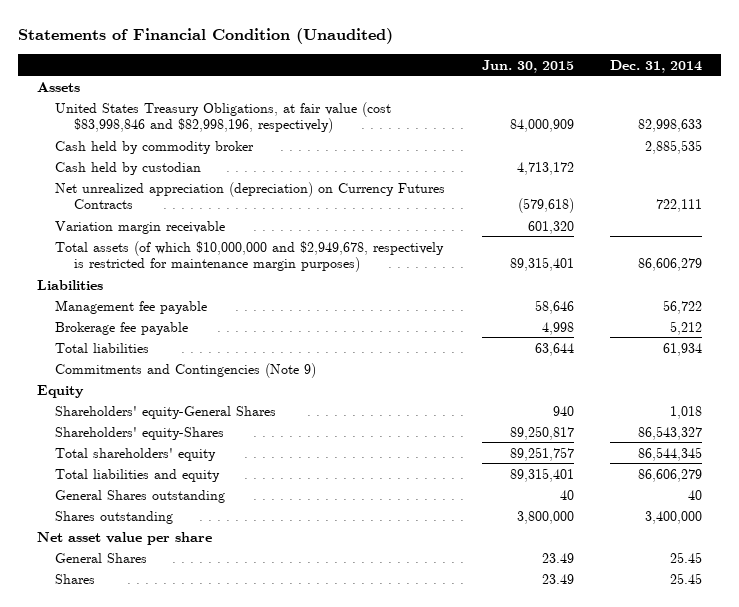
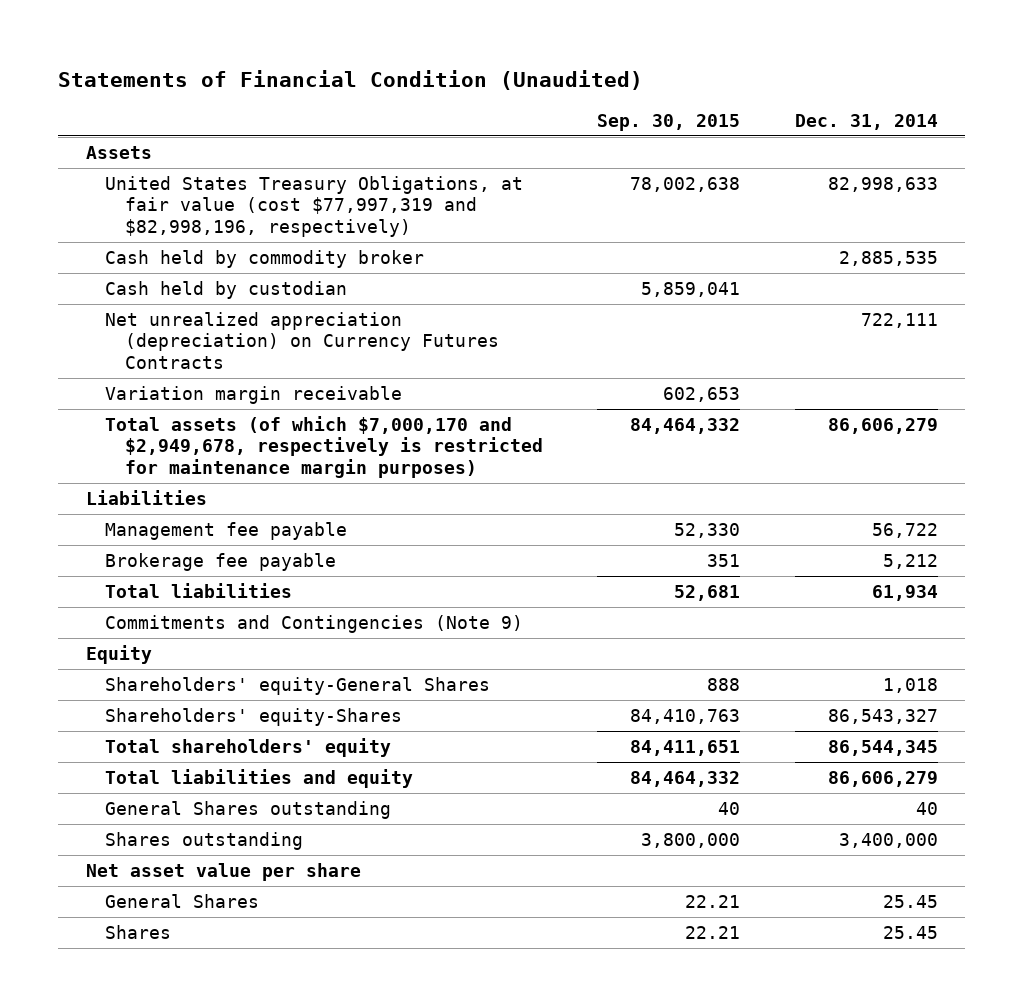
[481,59,574,73] Jun. 30, 2015 -> none
none -> [597,114,741,132] Sep. 30, 2015
[55,101,392,133] United States Treasury Obligations, at fair value (cost $83,998,846 and $82,998,196, respectively) -> [105,176,524,237] United States Treasury Obligations, at fair value (cost $77,997,319 and $82,998,196, respectively)
[55,240,445,272] Total assets (of which $10,000,000 and $2,949,678, respectively is restricted for maintenance margin purposes) -> [105,416,543,478] Total assets (of which $7,000,170 and $2,949,678, respectively is restricted for maintenance margin purposes)

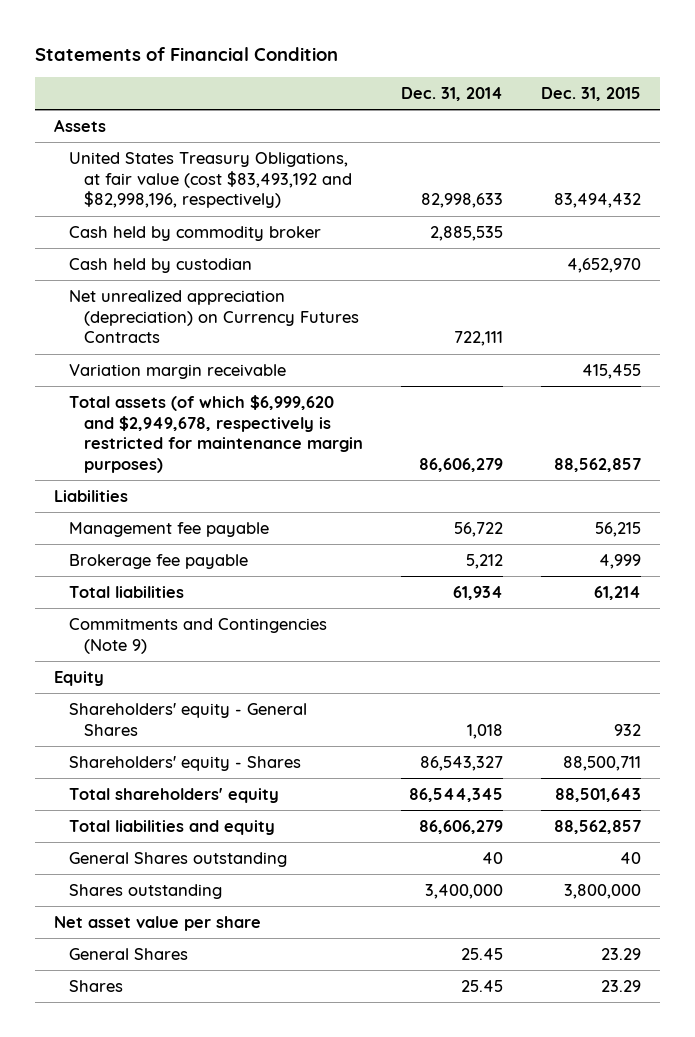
[58,69,644,90] Statements of Financial Condition (Unaudited) -> [35,46,339,61] Statements of Financial Condition
[597,114,741,132] Sep. 30, 2015 -> none
none -> [541,86,642,101] Dec. 31, 2015
[105,176,524,237] United States Treasury Obligations, at fair value (cost $77,997,319 and $82,998,196, respectively) -> [69,151,353,209] United States Treasury Obligations, at fair value (cost $83,493,192 and $82,998,196, respectively)
[105,416,543,478] Total assets (of which $7,000,170 and $2,949,678, respectively is restricted for maintenance margin purposes) -> [69,394,364,473] Total assets (of which $6,999,620 and $2,949,678, respectively is restricted for maintenance margin purposes)
[105,677,491,696] Shareholders' equity-General Shares -> [69,702,308,736] Shareholders' equity - General Shares
[105,708,403,727] Shareholders' equity-Shares -> [69,755,302,771] Shareholders' equity - Shares

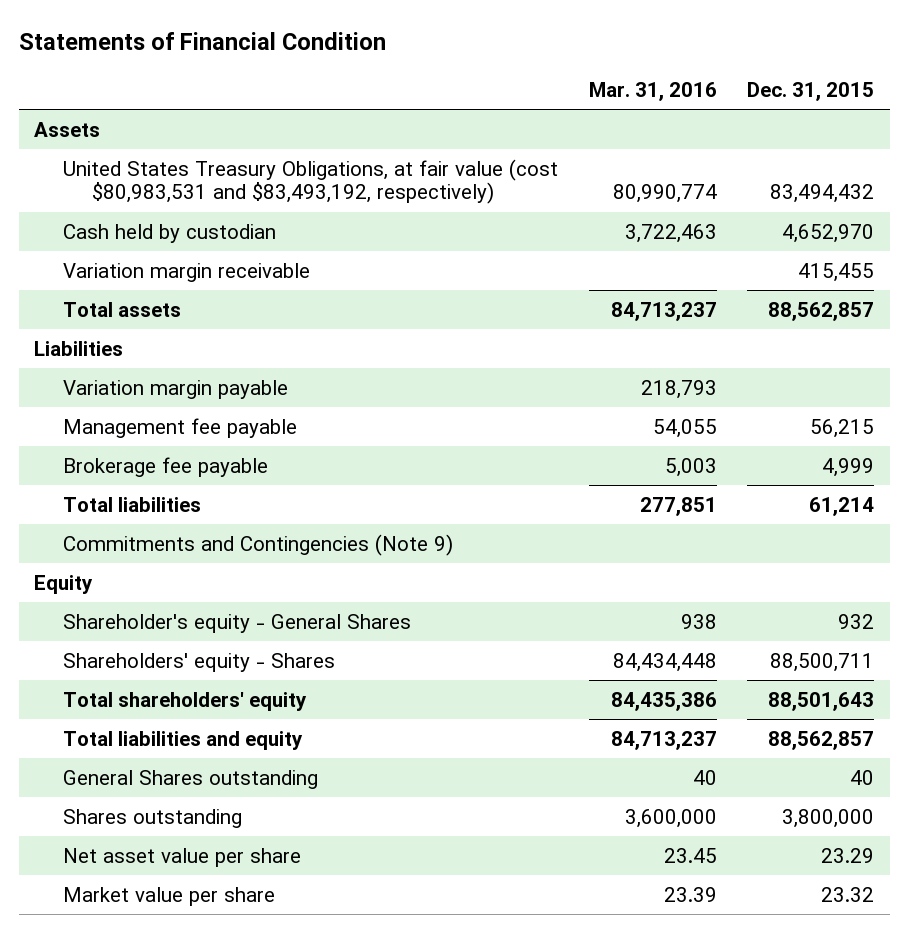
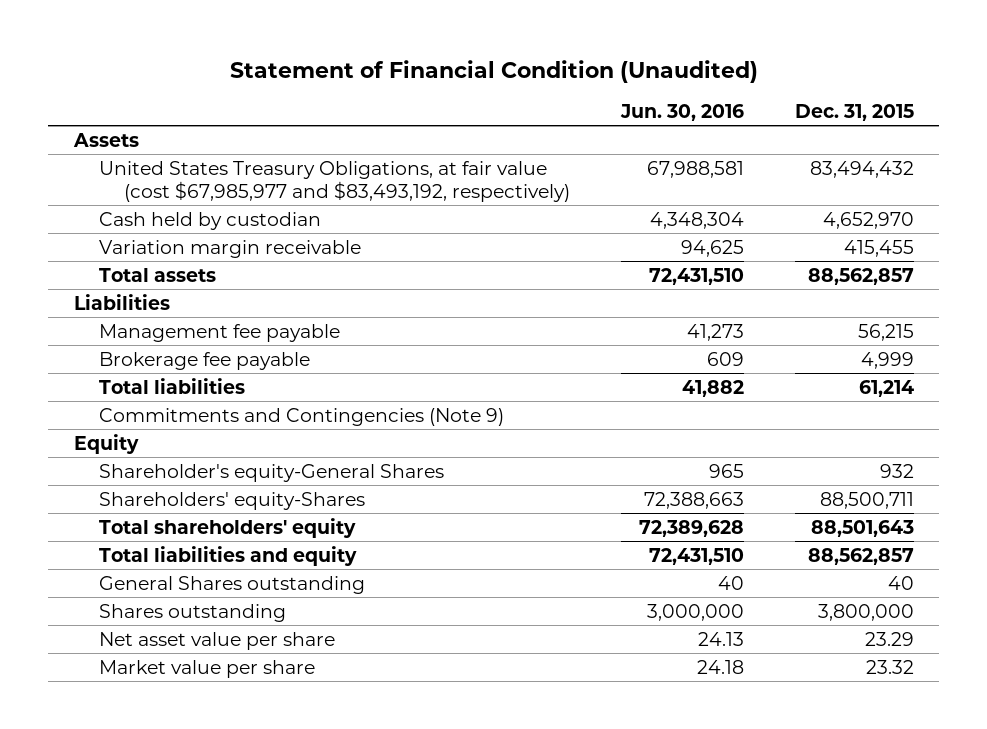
[18,32,386,51] Statements of Financial Condition -> [229,60,758,84] Statement of Financial Condition (Unaudited)
[588,82,717,102] Mar. 31, 2016 -> none
none -> [619,104,744,122] Jun. 30, 2016
[62,158,558,205] United States Treasury Obligations, at fair value (cost $80,983,531 and $83,493,192, respectively) -> [99,160,571,203] United States Treasury Obligations, at fair value (cost $67,985,977 and $83,493,192, respectively)
[62,379,288,399] Variation margin payable -> none
[62,613,411,633] Shareholder's equity - General Shares -> [99,463,445,482] Shareholder's equity-General Shares
[62,652,335,672] Shareholders' equity - Shares -> [99,491,366,510] Shareholders' equity-Shares

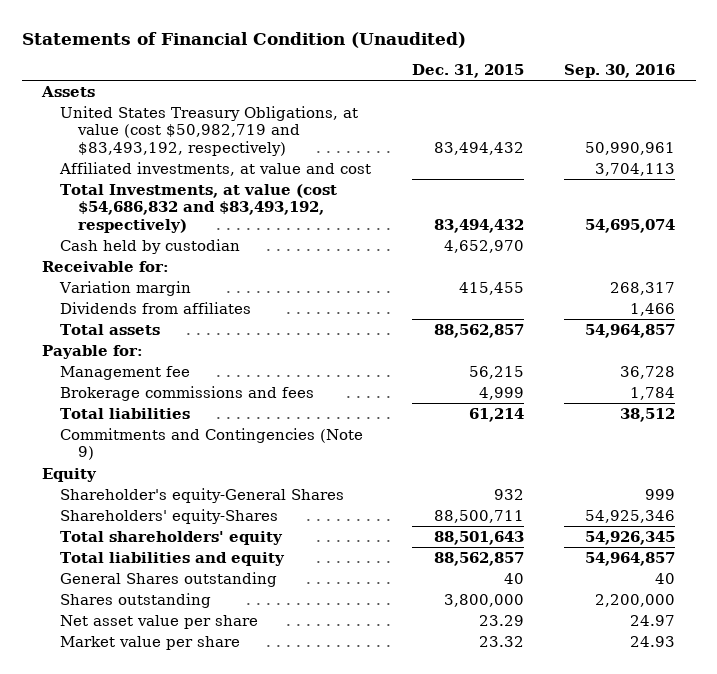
[229,60,758,84] Statement of Financial Condition (Unaudited) -> [21,31,466,48] Statements of Financial Condition (Unaudited)
[619,104,744,122] Jun. 30, 2016 -> none
none -> [564,63,676,78] Sep. 30, 2016
[99,160,571,203] United States Treasury Obligations, at fair value (cost $67,985,977 and $83,493,192, respectively) -> [60,105,359,156] United States Treasury Obligations, at value (cost $50,982,719 and $83,493,192, respectively)
none -> [59,161,372,176] Affiliated investments, at value and cost
none -> [60,183,338,233] Total Investments, at value (cost $54,686,832 and $83,493,192, respectively)
none -> [42,260,170,272] Receivable for:
[99,239,362,258] Variation margin receivable -> [59,280,192,296] Variation margin
none -> [60,301,252,314] Dividends from affiliates
[73,293,170,310] Liabilities -> none
none -> [42,344,144,359] Payable for:
[99,323,341,342] Management fee payable -> [60,365,191,380] Management fee
[99,351,311,370] Brokerage fee payable -> [60,385,315,401] Brokerage commissions and fees

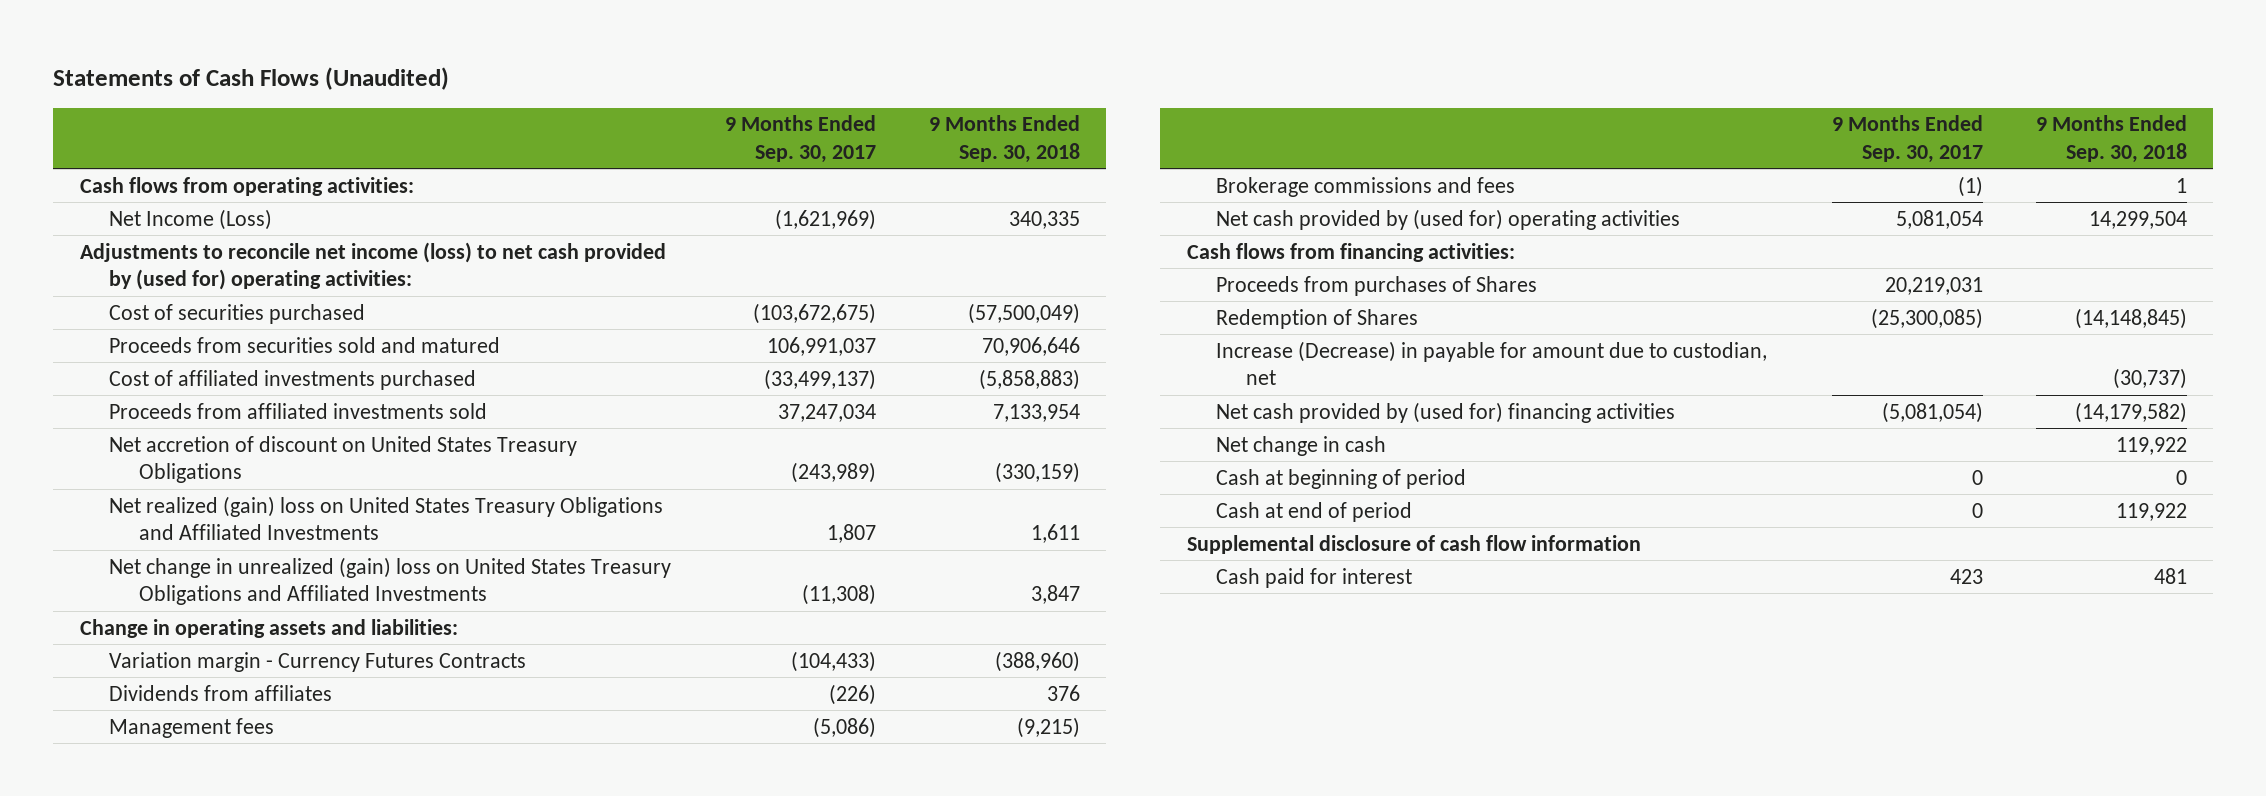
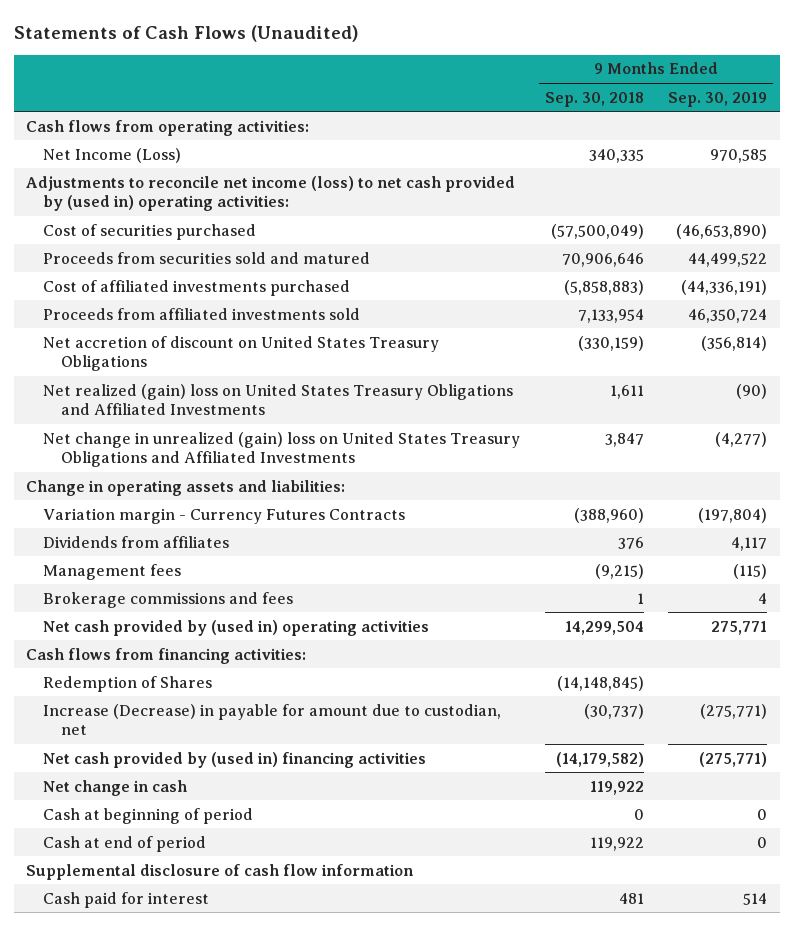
[724,115,876,163] 9 Months Ended Sep. 30, 2017 -> none
none -> [668,91,768,107] Sep. 30, 2019
[79,241,666,290] Adjustments to reconcile net income (loss) to net cash provided by (used for) operating activities: -> [26,175,516,212] Adjustments to reconcile net income (loss) to net cash provided by (used in) operating activities:
[1216,208,1681,230] Net cash provided by (used for) operating activities -> [43,619,430,636] Net cash provided by (used in) operating activities
[1216,275,1538,296] Proceeds from purchases of Shares -> none
[1216,401,1676,423] Net cash provided by (used for) financing activities -> [43,751,427,768] Net cash provided by (used in) financing activities

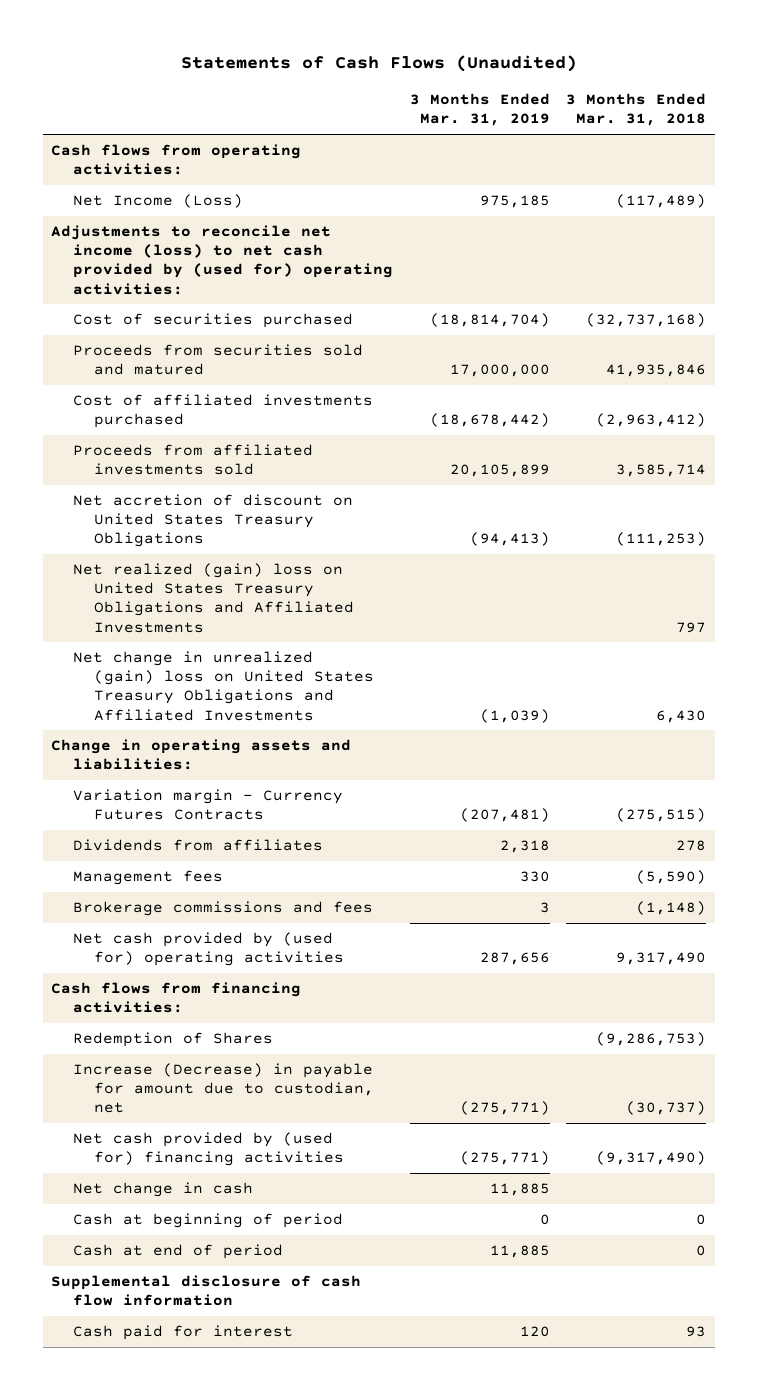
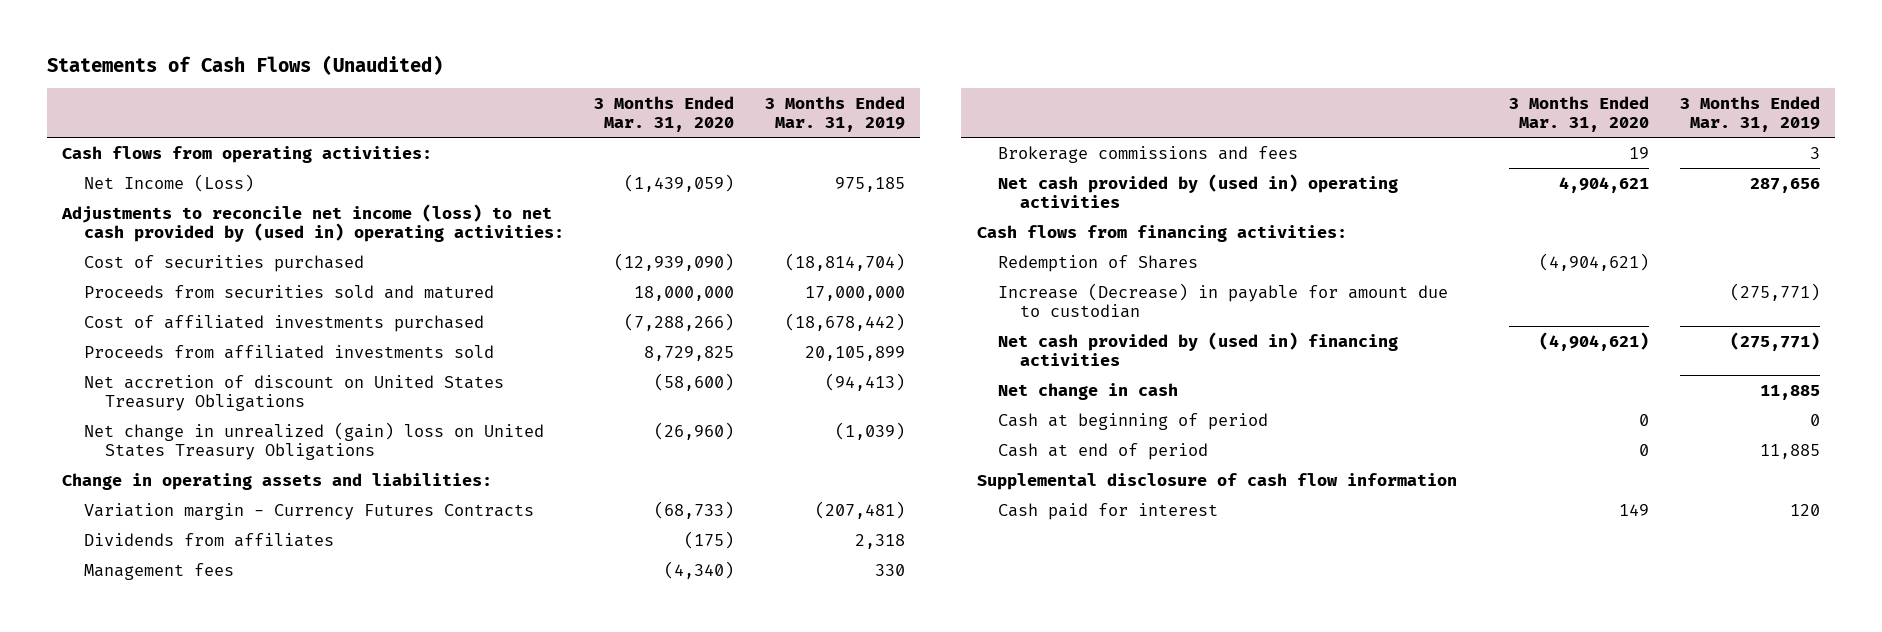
[566,93,707,127] 3 Months Ended Mar. 31, 2018 -> none
none -> [594,95,735,133] 3 Months Ended Mar. 31, 2020
[51,225,393,295] Adjustments to reconcile net income (loss) to net cash provided by (used for) operating activities: -> [61,203,564,242] Adjustments to reconcile net income (loss) to net cash provided by (used in) operating activities:
[72,563,355,633] Net realized (gain) loss on United States Treasury Obligations and Affiliated Investments -> none
[72,651,375,721] Net change in unrealized (gain) loss on United States Treasury Obligations and Affiliated Investments -> [83,421,544,460] Net change in unrealized (gain) loss on United States Treasury Obligations
[72,932,345,967] Net cash provided by (used for) operating activities -> [998,173,1399,208] Net cash provided by (used in) operating activities
[72,1063,375,1114] Increase (Decrease) in payable for amount due to custodian, net -> [998,282,1449,318] Increase (Decrease) in payable for amount due to custodian
[72,1132,345,1167] Net cash provided by (used for) financing activities -> [998,331,1399,366] Net cash provided by (used in) financing activities

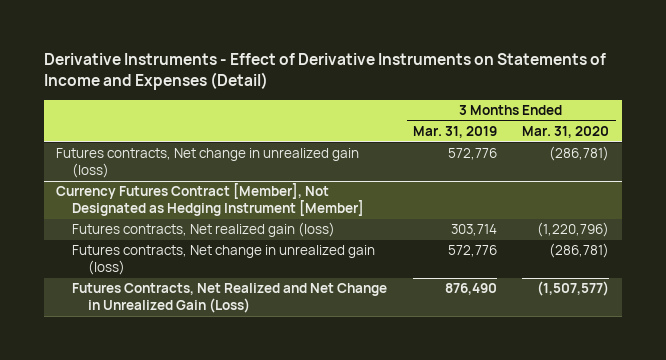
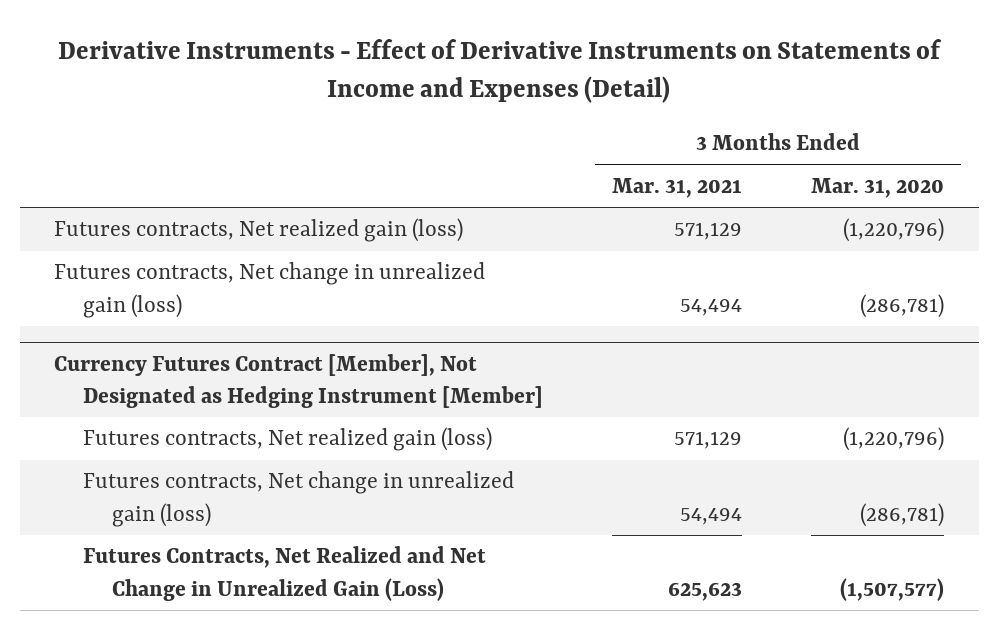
[412,126,497,139] Mar. 31, 2019 -> none
none -> [612,178,743,199] Mar. 31, 2021
none -> [54,218,464,243] Futures contracts, Net realized gain (loss)

